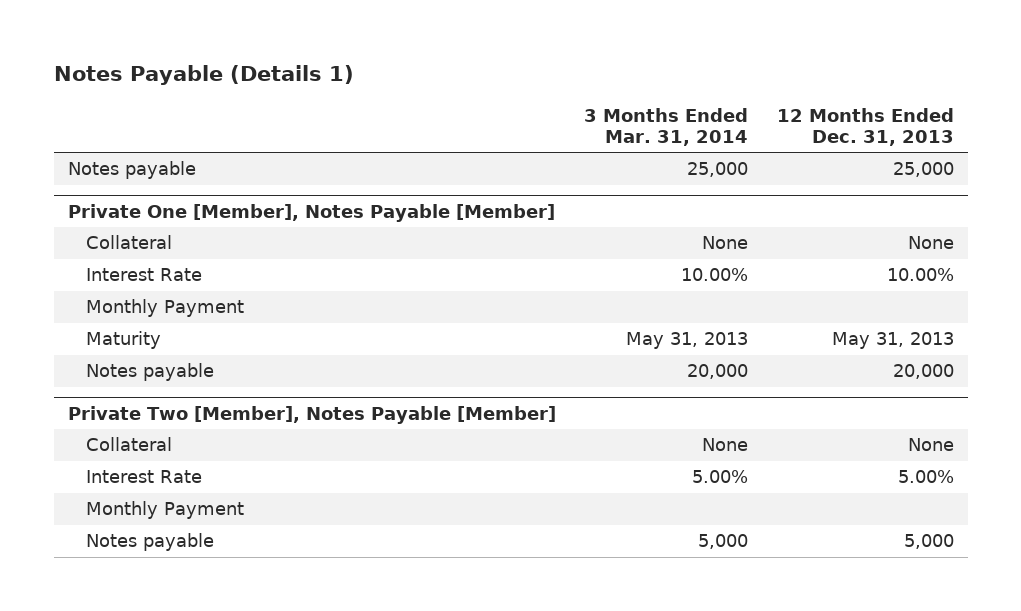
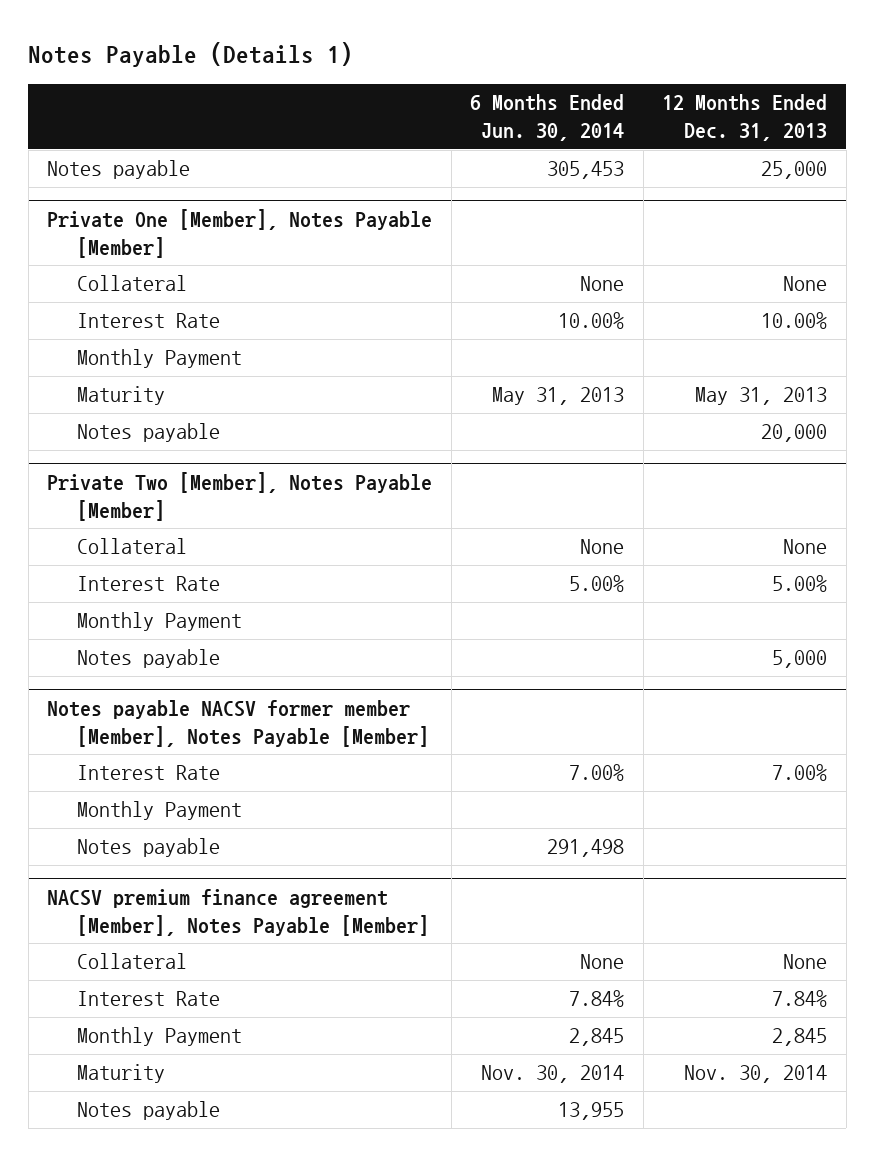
[584,107,749,146] 3 Months Ended Mar. 31, 2014 -> none
none -> [470,94,625,142] 6 Months Ended Jun. 30, 2014
none -> [47,700,430,747] Notes payable NACSV former member [Member], Notes Payable [Member]
none -> [77,765,221,781] Interest Rate
none -> [77,801,243,821] Monthly Payment
none -> [77,838,221,858] Notes payable
none -> [47,889,430,936] NACSV premium finance agreement [Member], Notes Payable [Member]
none -> [77,953,188,970] Collateral
none -> [77,991,221,1007] Interest Rate
none -> [77,1027,243,1047] Monthly Payment
none -> [77,1064,166,1084] Maturity
none -> [77,1101,221,1121] Notes payable

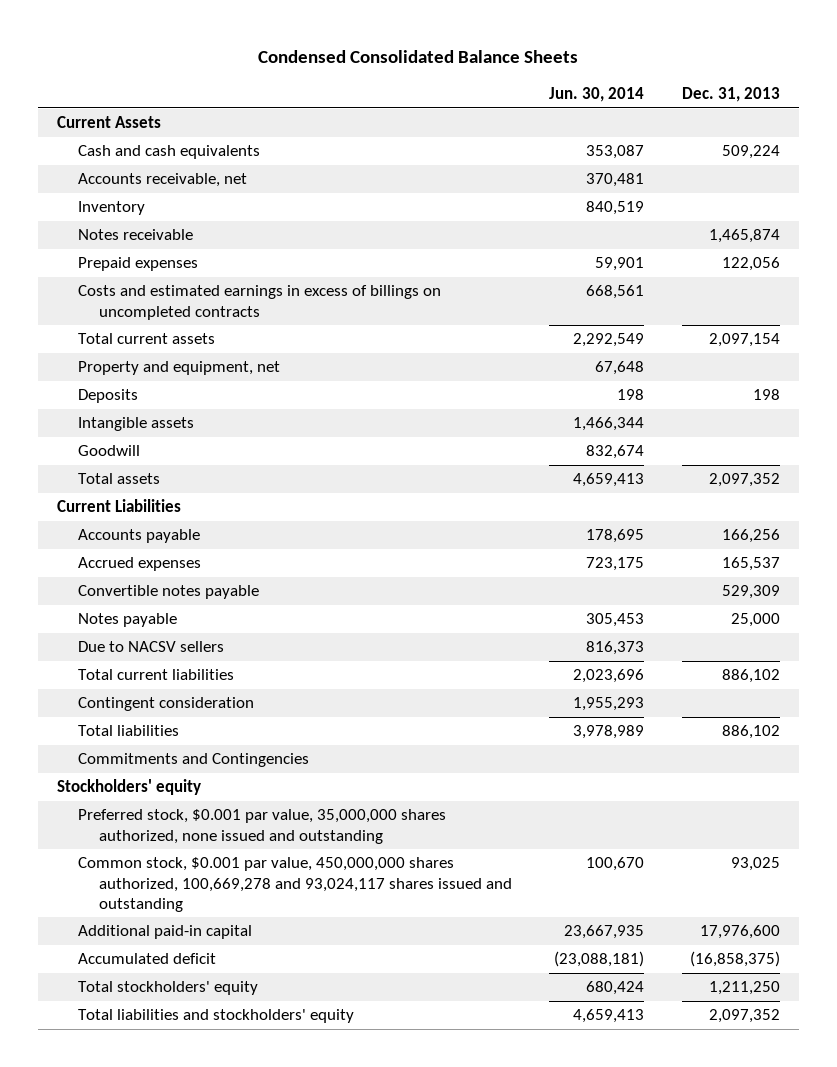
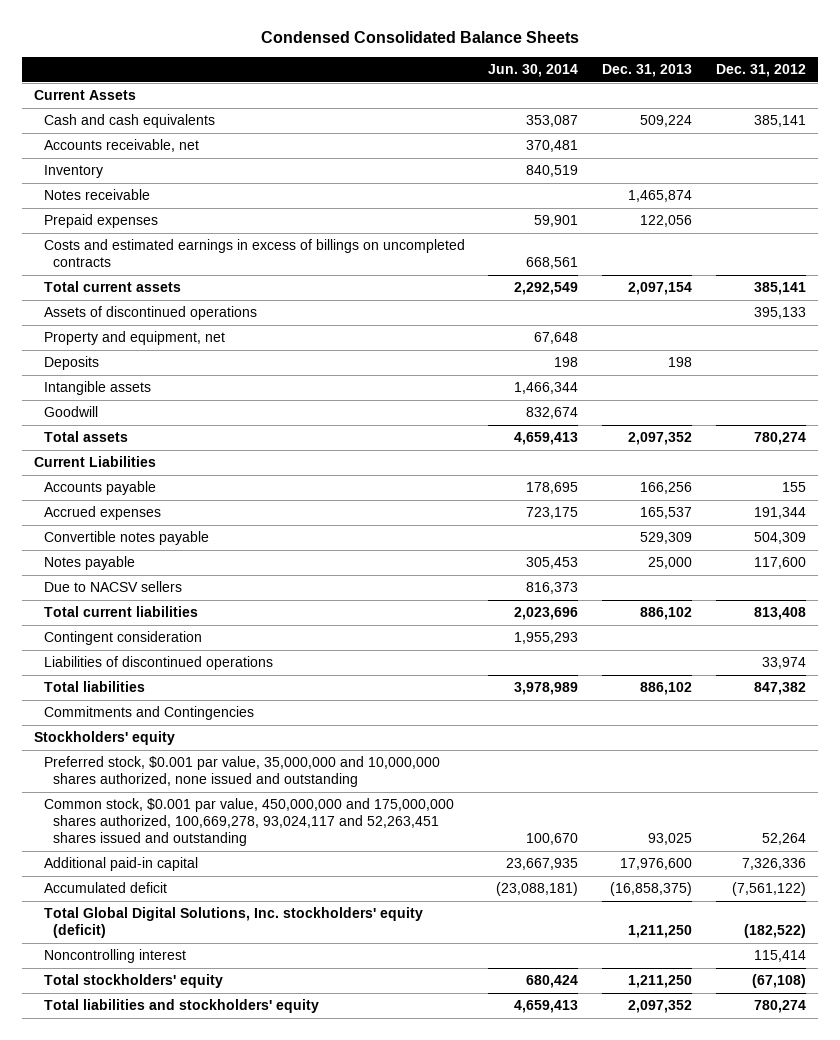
none -> [716,64,807,78] Dec. 31, 2012
none -> [43,306,257,321] Assets of discontinued operations
none -> [43,656,273,671] Liabilities of discontinued operations
[77,809,446,844] Preferred stock, $0.001 par value, 35,000,000 shares authorized, none issued and outstanding -> [43,756,440,788] Preferred stock, $0.001 par value, 35,000,000 and 10,000,000 shares authorized, none issued and outstanding
[77,857,512,912] Common stock, $0.001 par value, 450,000,000 shares authorized, 100,669,278 and 93,024,117 shares issued and outstanding -> [43,798,454,847] Common stock, $0.001 par value, 450,000,000 and 175,000,000 shares authorized, 100,669,278, 93,024,117 and 52,263,451 shares issued and outstanding
none -> [43,907,423,939] Total Global Digital Solutions, Inc. stockholders' equity (deficit)
none -> [43,949,186,964] Noncontrolling interest

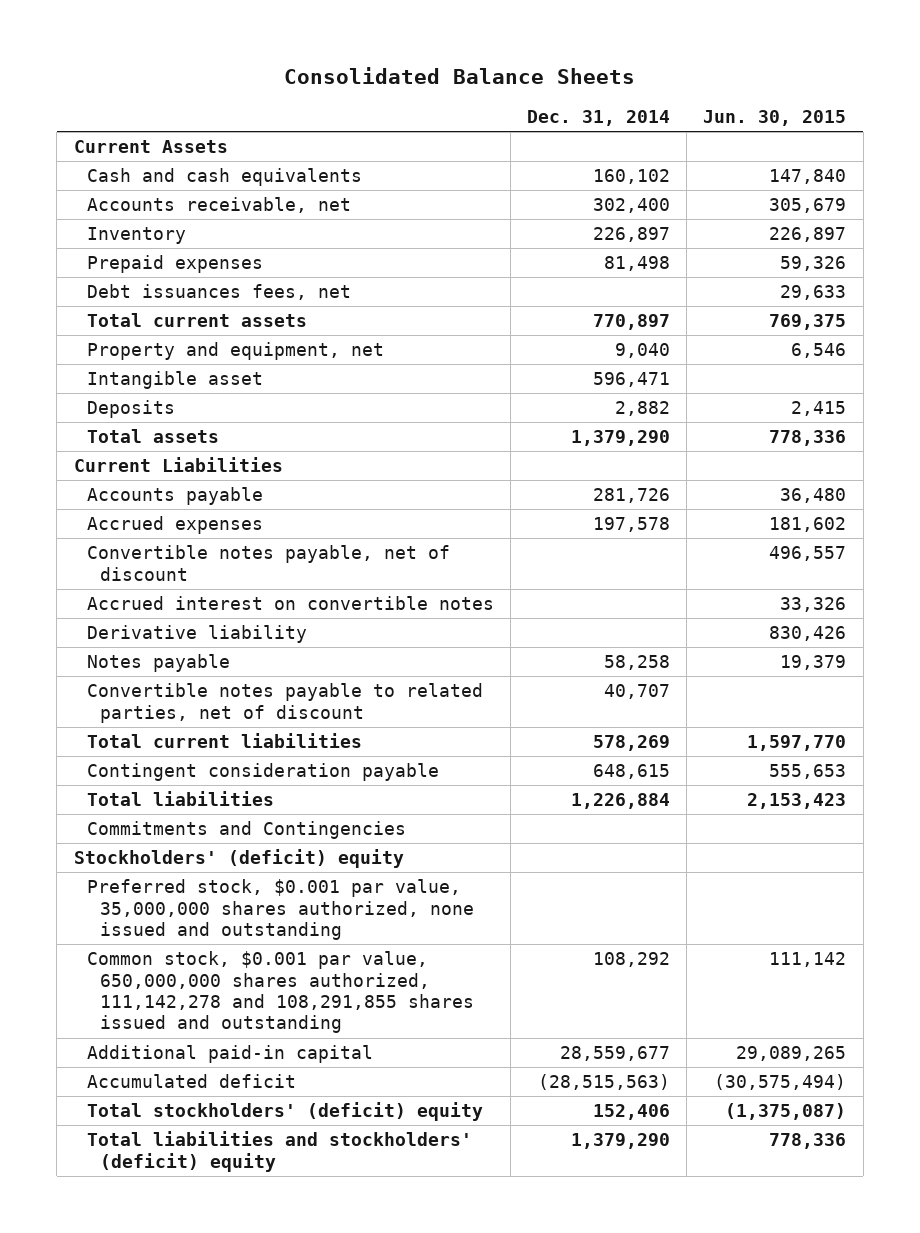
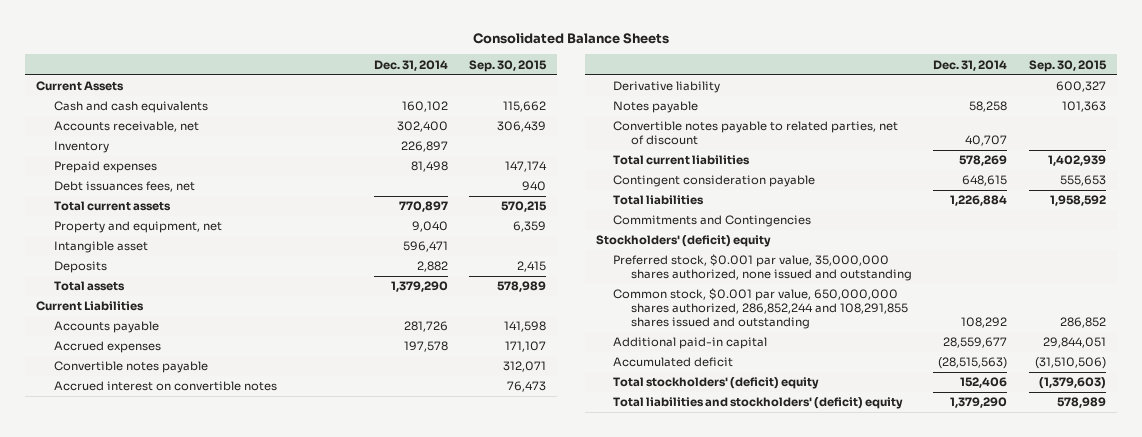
[703,110,847,127] Jun. 30, 2015 -> none
none -> [469,59,548,72] Sep. 30, 2015
[86,545,450,581] Convertible notes payable, net of discount -> [53,361,208,374] Convertible notes payable
[86,951,474,1034] Common stock, $0.001 par value, 650,000,000 shares authorized, 111,142,278 and 108,291,855 shares issued and outstanding -> [613,288,909,330] Common stock, $0.001 par value, 650,000,000 shares authorized, 286,852,244 and 108,291,855 shares issued and outstanding

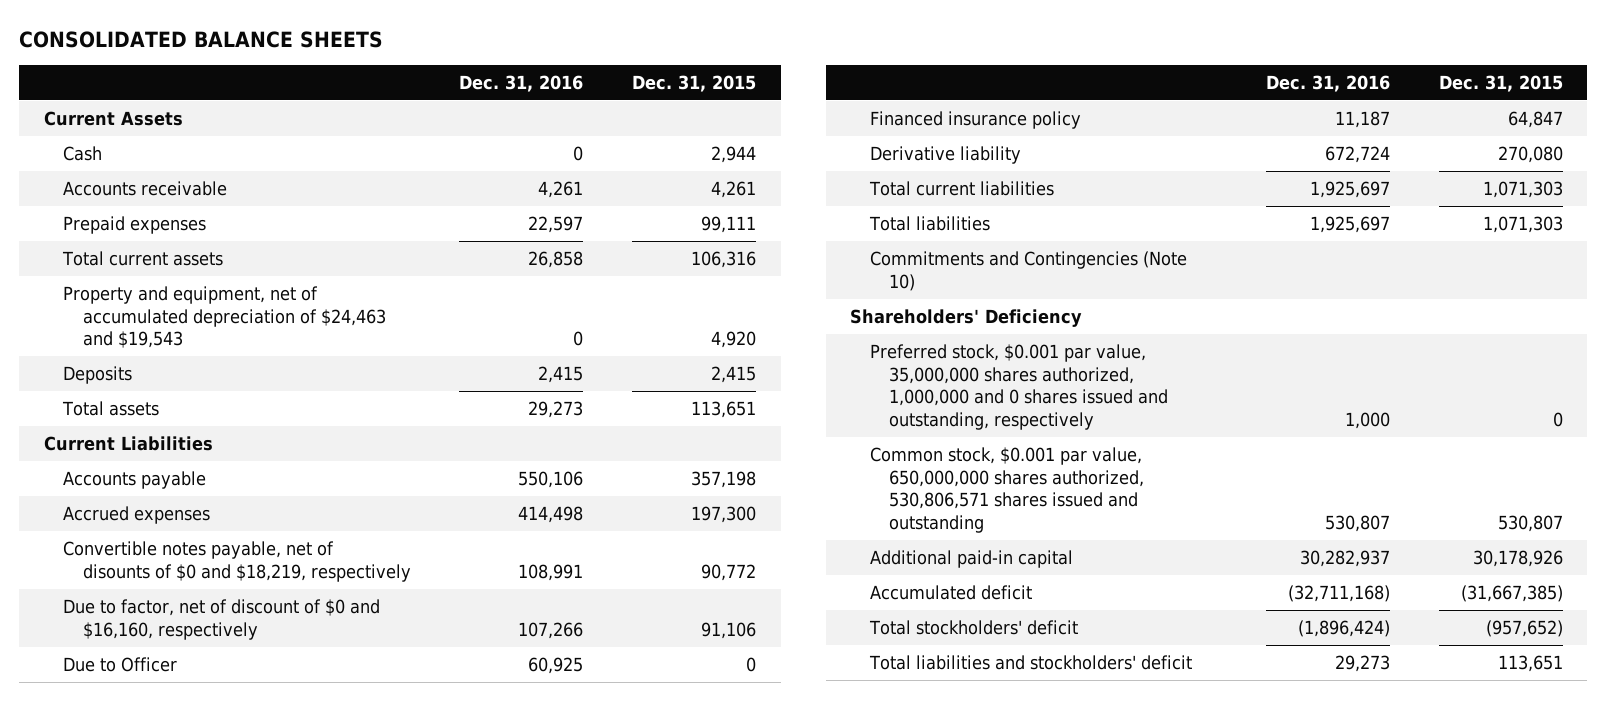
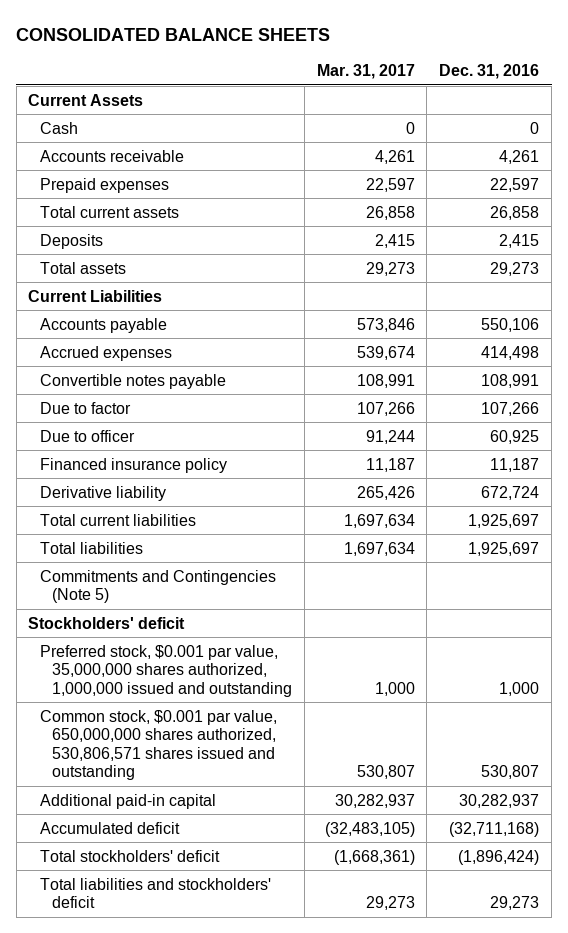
[632,75,757,93] Dec. 31, 2015 -> none
none -> [316,64,415,80] Mar. 31, 2017
[63,285,386,349] Property and equipment, net of accumulated depreciation of $24,463 and $19,543 -> none
[63,540,411,582] Convertible notes payable, net of disounts of $0 and $18,219, respectively -> [40,373,227,389] Convertible notes payable
[63,598,381,640] Due to factor, net of discount of $0 and $16,160, respectively -> [40,401,132,414] Due to factor
[63,656,178,672] Due to Officer -> [40,429,136,442] Due to officer
[869,250,1187,291] Commitments and Contingencies (Note 10) -> [40,569,277,604] Commitments and Contingencies (Note 5)
[850,308,1083,327] Shareholders' Deficiency -> [28,616,186,629] Stockholders' deficit
[869,343,1169,431] Preferred stock, $0.001 par value, 35,000,000 shares authorized, 1,000,000 and 0 shares issued and outstanding, respectively -> [40,644,293,697] Preferred stock, $0.001 par value, 35,000,000 shares authorized, 1,000,000 issued and outstanding

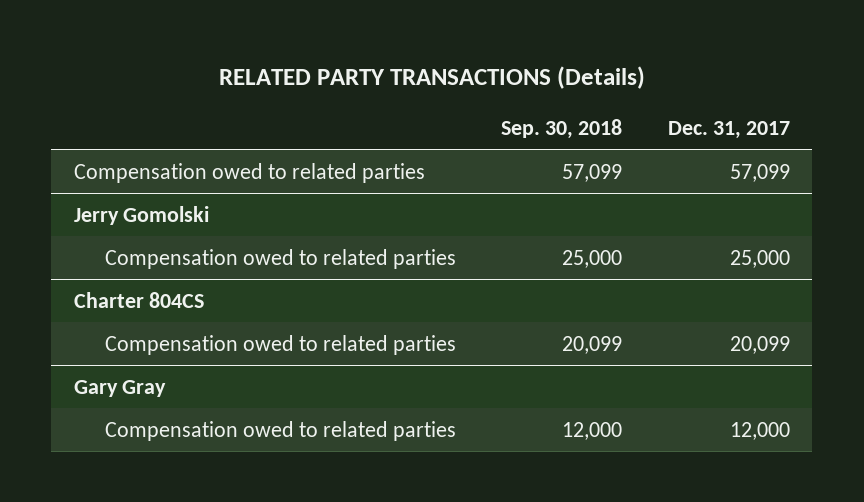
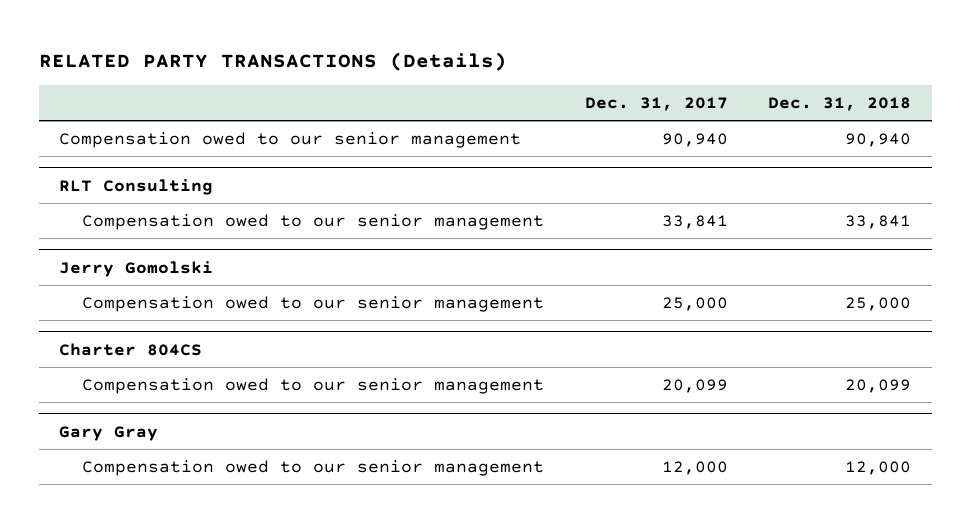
[501,118,623,139] Sep. 30, 2018 -> none
none -> [768,97,912,112] Dec. 31, 2018
[73,162,425,183] Compensation owed to related parties -> none
none -> [59,132,522,149] Compensation owed to our senior management
none -> [59,178,214,195] RLT Consulting
none -> [81,214,544,231] Compensation owed to our senior management
[104,248,456,269] Compensation owed to related parties -> none
none -> [81,296,544,313] Compensation owed to our senior management
[104,334,456,355] Compensation owed to related parties -> [81,378,544,395] Compensation owed to our senior management
[104,420,456,441] Compensation owed to related parties -> none
none -> [81,460,544,477] Compensation owed to our senior management

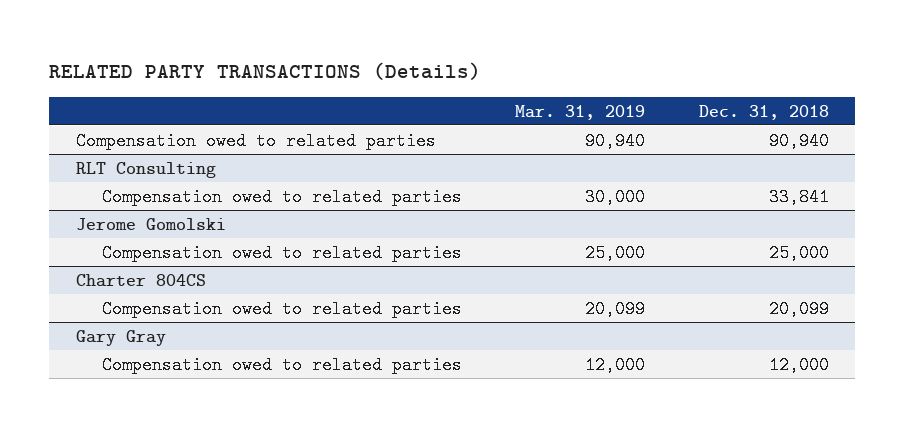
[584,97,728,112] Dec. 31, 2017 -> none
none -> [515,104,646,120] Mar. 31, 2019
[59,132,522,149] Compensation owed to our senior management -> [75,131,436,150] Compensation owed to related parties
[81,296,544,313] Compensation owed to our senior management -> none
[81,214,544,231] Compensation owed to our senior management -> [101,187,462,206] Compensation owed to related parties
[59,260,214,277] Jerry Gomolski -> [75,217,226,230] Jerome Gomolski
none -> [101,243,462,262] Compensation owed to related parties
[81,378,544,395] Compensation owed to our senior management -> [101,299,462,318] Compensation owed to related parties
[81,460,544,477] Compensation owed to our senior management -> none
none -> [101,355,462,374] Compensation owed to related parties

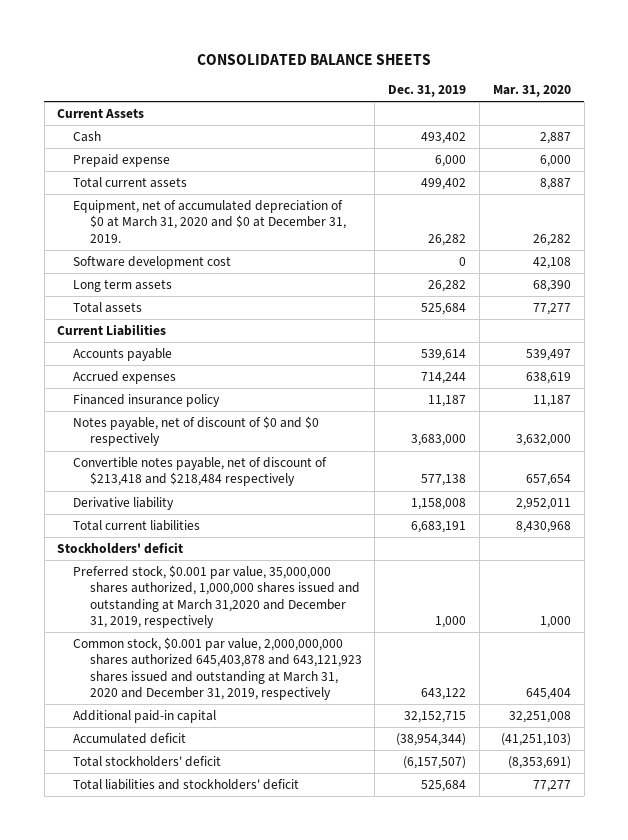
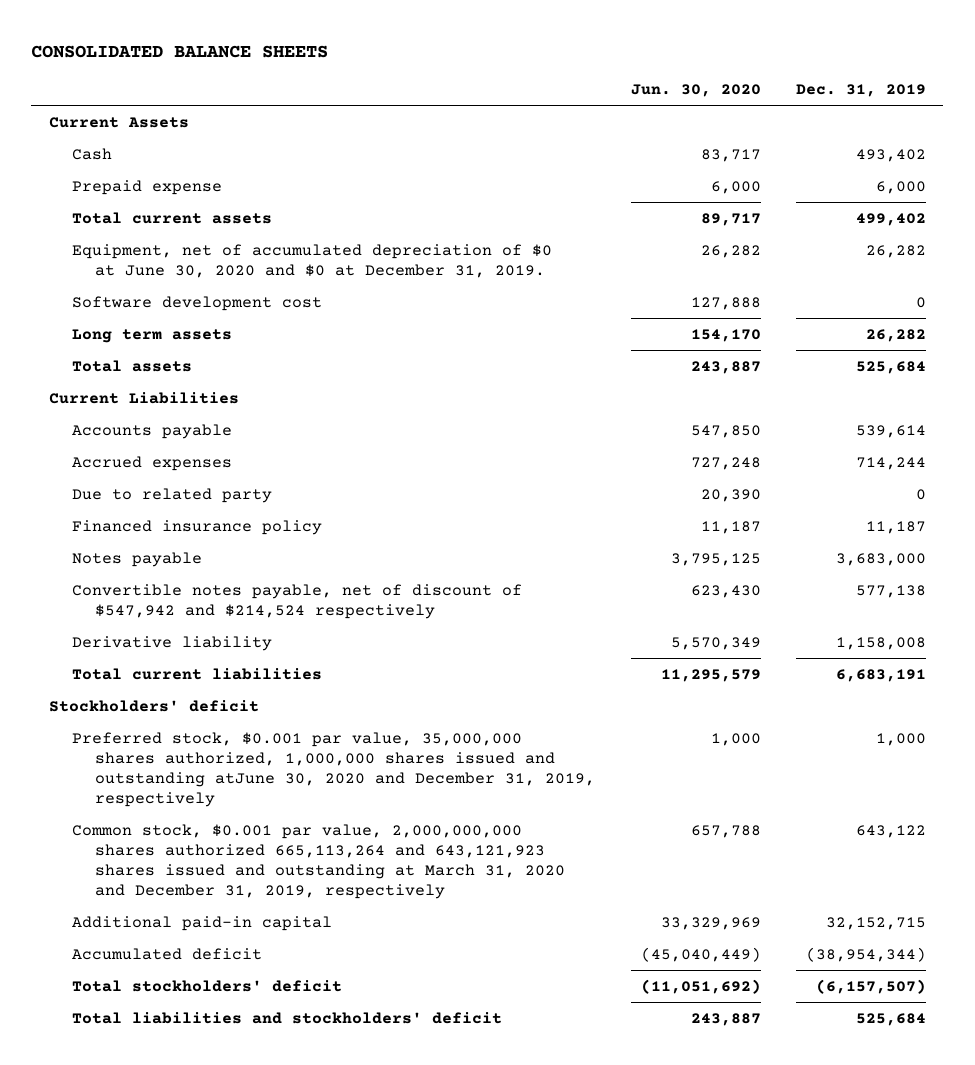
[492,85,571,98] Mar. 31, 2020 -> none
none -> [630,84,761,98] Jun. 30, 2020
[73,200,346,243] Equipment, net of accumulated depreciation of $0 at March 31, 2020 and $0 at December 31, 2019. -> [72,243,553,278] Equipment, net of accumulated depreciation of $0 at June 30, 2020 and $0 at December 31, 2019.
none -> [72,487,273,503] Due to related party
[73,416,320,447] Notes payable, net of discount of $0 and $0 respectively -> [72,551,203,567] Notes payable
[73,457,328,487] Convertible notes payable, net of discount of $213,418 and $218,484 respectively -> [72,583,523,619] Convertible notes payable, net of discount of $547,942 and $214,524 respectively
[73,565,360,628] Preferred stock, $0.001 par value, 35,000,000 shares authorized, 1,000,000 shares issued and outstanding at March 31,2020 and December 31, 2019, respectively -> [72,731,596,807] Preferred stock, $0.001 par value, 35,000,000 shares authorized, 1,000,000 shares issued and outstanding atJune 30, 2020 and December 31, 2019, respectively
[73,637,362,700] Common stock, $0.001 par value, 2,000,000,000 shares authorized 645,403,878 and 643,121,923 shares issued and outstanding at March 31, 2020 and December 31, 2019, respectively -> [72,823,566,899] Common stock, $0.001 par value, 2,000,000,000 shares authorized 665,113,264 and 643,121,923 shares issued and outstanding at March 31, 2020 and December 31, 2019, respectively

